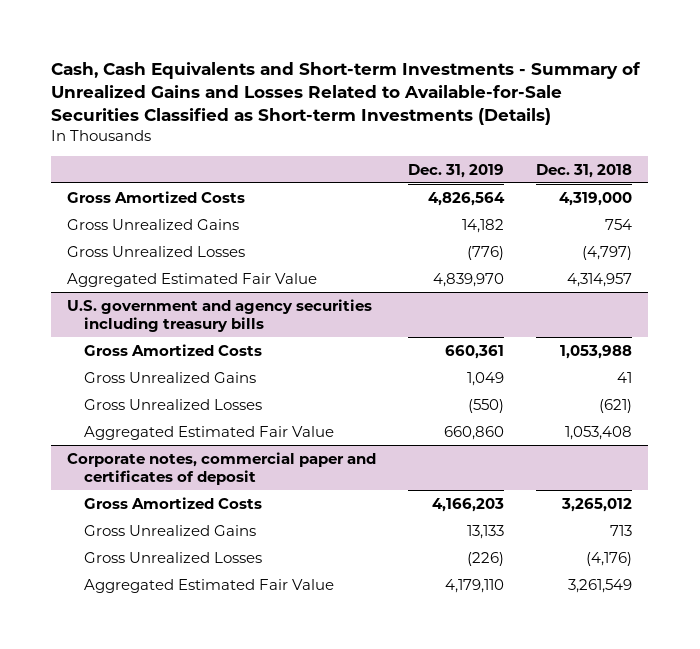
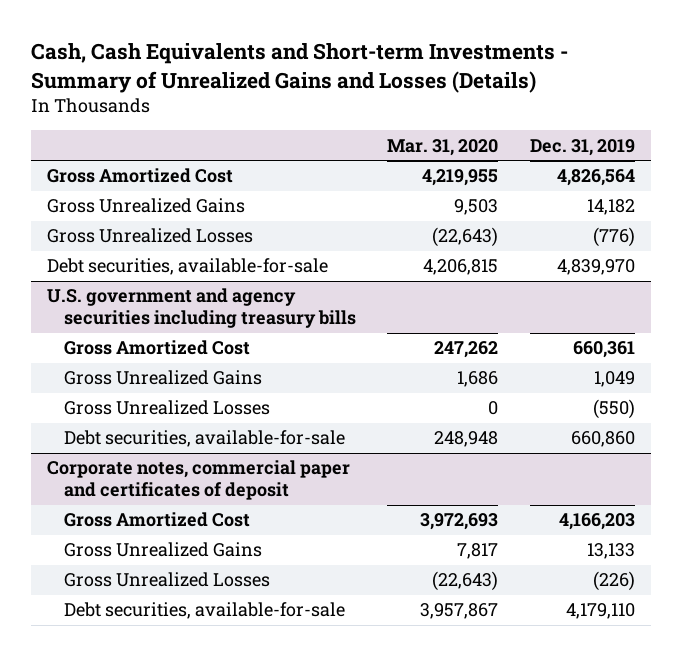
[51,61,642,126] Cash, Cash Equivalents and Short-term Investments - Summary of Unrealized Gains and Losses Related to Available-for-Sale Securities Classified as Short-term Investments (Details) -> [31,43,569,93] Cash, Cash Equivalents and Short-term Investments - Summary of Unrealized Gains and Losses (Details)
[536,163,633,178] Dec. 31, 2018 -> none
none -> [387,138,499,156] Mar. 31, 2020
[67,190,246,203] Gross Amortized Costs -> [46,168,233,184] Gross Amortized Cost
[67,272,318,287] Aggregated Estimated Fair Value -> [46,258,328,276] Debt securities, available-for-sale
[83,343,262,356] Gross Amortized Costs -> [64,340,251,356] Gross Amortized Cost
[83,425,334,440] Aggregated Estimated Fair Value -> [64,430,346,448] Debt securities, available-for-sale
[83,496,262,509] Gross Amortized Costs -> [64,512,251,528] Gross Amortized Cost
[83,578,334,593] Aggregated Estimated Fair Value -> [64,602,346,620] Debt securities, available-for-sale

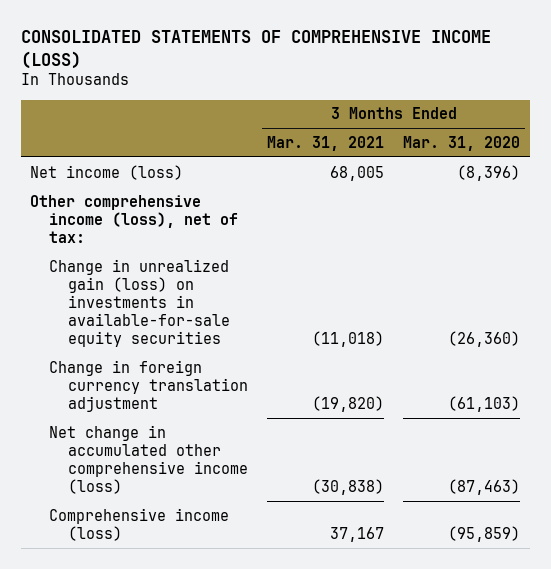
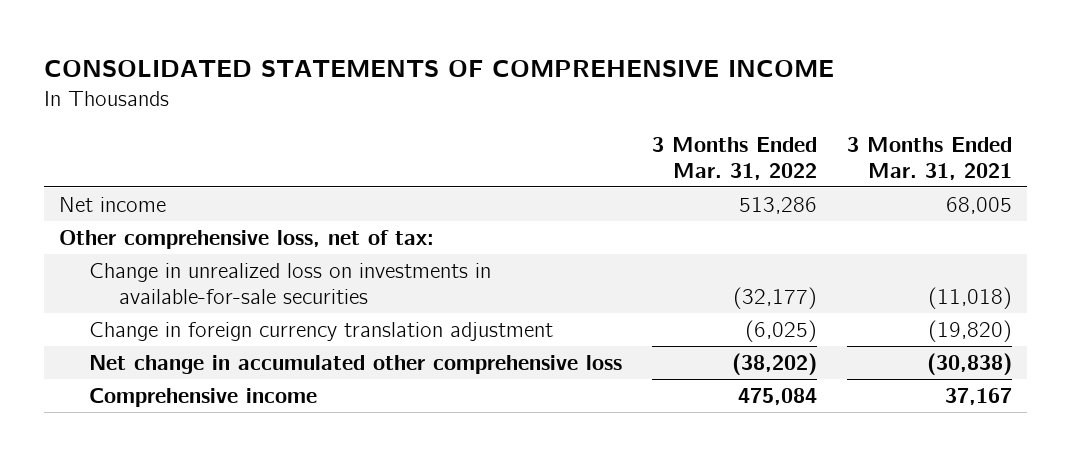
[20,30,491,69] CONSOLIDATED STATEMENTS OF COMPREHENSIVE INCOME (LOSS) -> [43,60,834,78] CONSOLIDATED STATEMENTS OF COMPREHENSIVE INCOME
[403,135,521,151] Mar. 31, 2020 -> none
none -> [652,136,818,180] 3 Months Ended Mar. 31, 2022
[30,164,184,180] Net income (loss) -> [58,197,166,213] Net income
[30,194,239,243] Other comprehensive income (loss), net of tax: -> [58,230,434,250] Other comprehensive loss, net of tax:
[49,258,230,347] Change in unrealized gain (loss) on investments in available-for-sale equity securities -> [88,263,491,304] Change in unrealized loss on investments in available-for-sale securities
[49,424,248,494] Net change in accumulated other comprehensive income (loss) -> [88,355,622,375] Net change in accumulated other comprehensive loss
[49,507,230,541] Comprehensive income (loss) -> [88,388,317,408] Comprehensive income

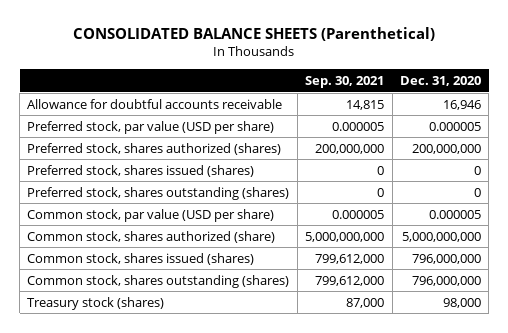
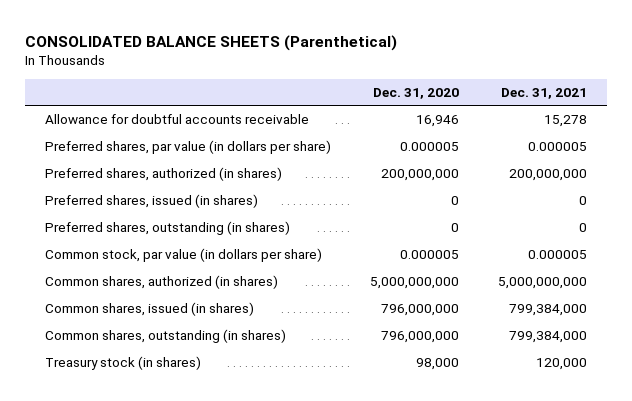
[305,75,385,88] Sep. 30, 2021 -> none
none -> [501,87,588,99] Dec. 31, 2021
[27,120,275,134] Preferred stock, par value (USD per share) -> [44,140,331,155] Preferred shares, par value (in dollars per share)
[27,142,282,155] Preferred stock, shares authorized (shares) -> [44,167,282,182] Preferred shares, authorized (in shares)
[27,164,255,177] Preferred stock, shares issued (shares) -> [44,194,258,209] Preferred shares, issued (in shares)
[27,186,290,200] Preferred stock, shares outstanding (shares) -> [44,221,290,236] Preferred shares, outstanding (in shares)
[27,208,275,222] Common stock, par value (USD per share) -> [44,248,322,263] Common stock, par value (in dollars per share)
[27,230,276,243] Common stock, shares authorized (share) -> [44,275,278,290] Common shares, authorized (in shares)
[27,252,255,265] Common stock, shares issued (shares) -> [44,302,254,317] Common shares, issued (in shares)
[27,274,290,288] Common stock, shares outstanding (shares) -> [44,329,286,344] Common shares, outstanding (in shares)
[27,296,165,310] Treasury stock (shares) -> [44,356,201,371] Treasury stock (in shares)

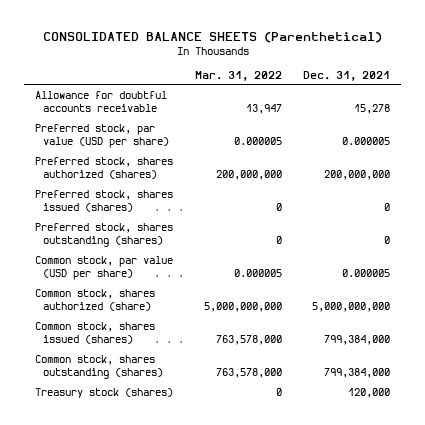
[373,87,460,99] Dec. 31, 2020 -> none
none -> [194,70,282,81] Mar. 31, 2022
[44,140,331,155] Preferred shares, par value (in dollars per share) -> [34,123,170,149] Preferred stock, par value (USD per share)
[44,167,282,182] Preferred shares, authorized (in shares) -> [34,156,173,180] Preferred stock, shares authorized (shares)
[44,194,258,209] Preferred shares, issued (in shares) -> [34,189,173,213] Preferred stock, shares issued (shares)
[44,221,290,236] Preferred shares, outstanding (in shares) -> [34,222,173,248] Preferred stock, shares outstanding (shares)
[44,248,322,263] Common stock, par value (in dollars per share) -> [34,255,173,281] Common stock, par value (USD per share)
[44,275,278,290] Common shares, authorized (in shares) -> [34,288,155,312] Common stock, shares authorized (share)
[44,302,254,317] Common shares, issued (in shares) -> [34,321,155,345] Common stock, shares issued (shares)
[44,329,286,344] Common shares, outstanding (in shares) -> [34,354,164,380] Common stock, shares outstanding (shares)
[44,356,201,371] Treasury stock (in shares) -> [34,387,173,398] Treasury stock (shares)

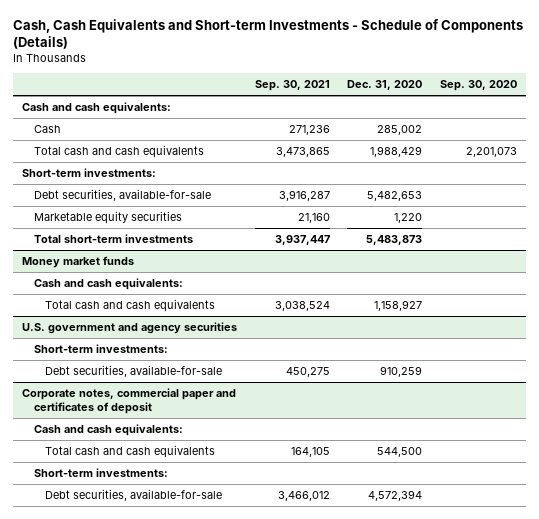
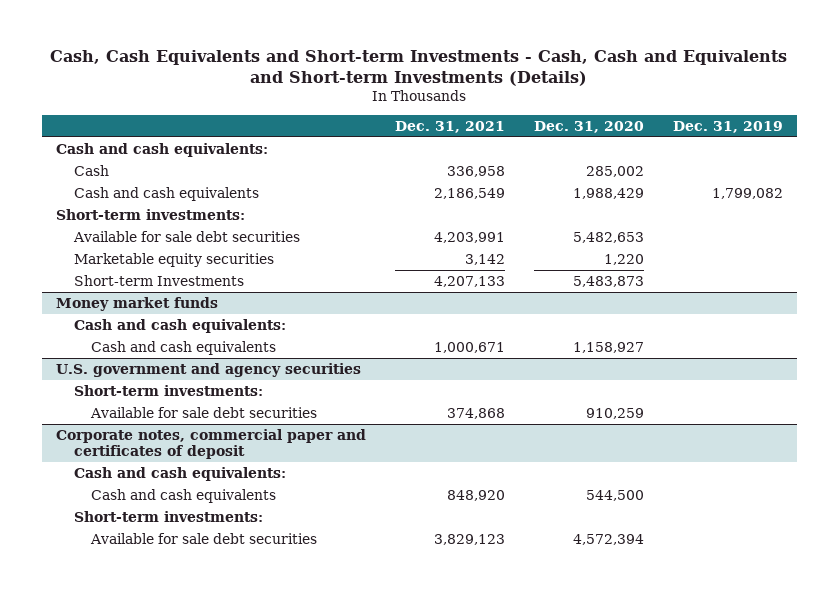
[12,18,523,50] Cash, Cash Equivalents and Short-term Investments - Schedule of Components (Details) -> [50,50,788,87] Cash, Cash Equivalents and Short-term Investments - Cash, Cash and Equivalents and Short-term Investments (Details)
[254,80,330,92] Sep. 30, 2021 -> none
[440,80,518,92] Sep. 30, 2020 -> none
none -> [394,120,505,133] Dec. 31, 2021
none -> [672,120,783,133] Dec. 31, 2019
[33,144,204,158] Total cash and cash equivalents -> [73,186,259,201] Cash and cash equivalents
[33,188,211,201] Debt securities, available-for-sale -> [72,230,300,242] Available for sale debt securities
[33,233,193,243] Total short-term investments -> [73,274,244,286] Short-term Investments
[45,298,216,312] Total cash and cash equivalents -> [91,340,277,355] Cash and cash equivalents
[45,364,223,377] Debt securities, available-for-sale -> [90,406,318,418] Available for sale debt securities
[45,444,216,458] Total cash and cash equivalents -> [91,488,277,503] Cash and cash equivalents
[45,488,223,501] Debt securities, available-for-sale -> [90,532,318,544] Available for sale debt securities

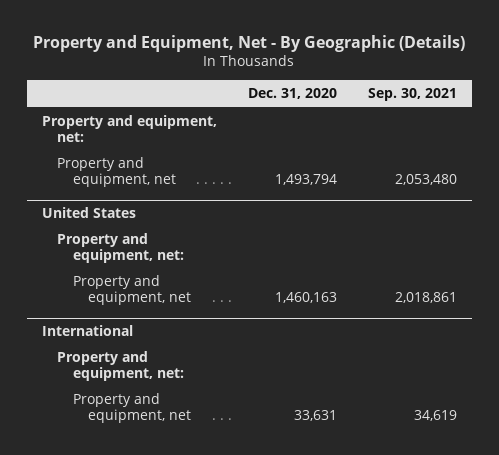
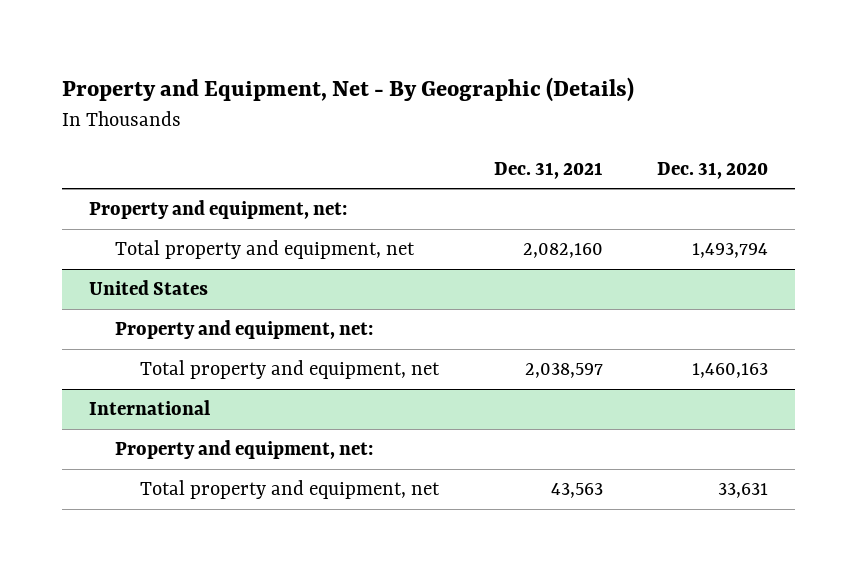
[367,88,457,102] Sep. 30, 2021 -> none
none -> [493,161,603,179] Dec. 31, 2021
[57,157,176,188] Property and equipment, net -> [114,240,415,260] Total property and equipment, net
[72,275,191,306] Property and equipment, net -> [140,360,441,380] Total property and equipment, net
[72,393,191,424] Property and equipment, net -> [140,480,441,500] Total property and equipment, net

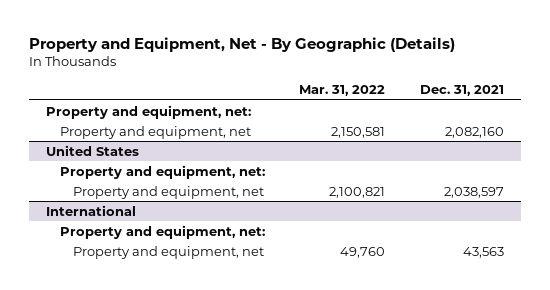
[657,161,769,179] Dec. 31, 2020 -> none
none -> [299,84,386,96] Mar. 31, 2022
[114,240,415,260] Total property and equipment, net -> [59,125,251,139] Property and equipment, net
[140,360,441,380] Total property and equipment, net -> [72,185,264,199] Property and equipment, net
[140,480,441,500] Total property and equipment, net -> [72,245,264,259] Property and equipment, net

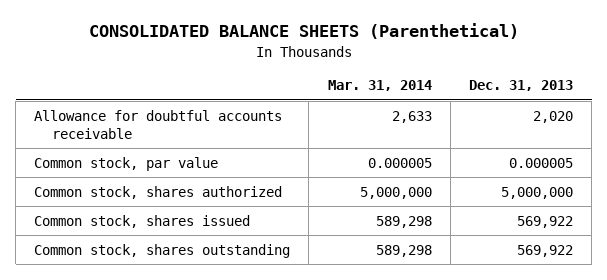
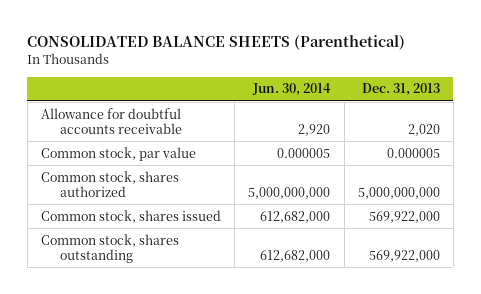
[327,80,432,92] Mar. 31, 2014 -> none
none -> [252,83,332,97] Jun. 30, 2014
[501,186,574,199] 5,000,000 -> [357,186,440,199] 5,000,000,000
[517,215,574,228] 569,922 -> [368,210,440,223] 569,922,000
[517,244,574,257] 569,922 -> [368,249,440,262] 569,922,000

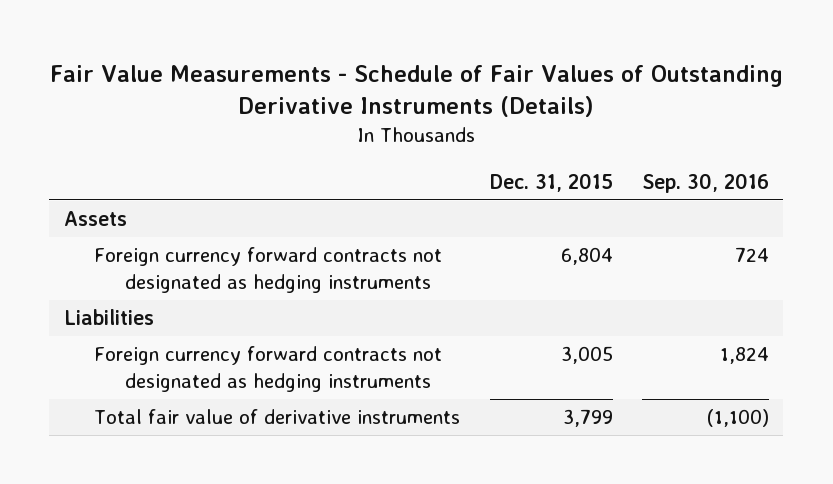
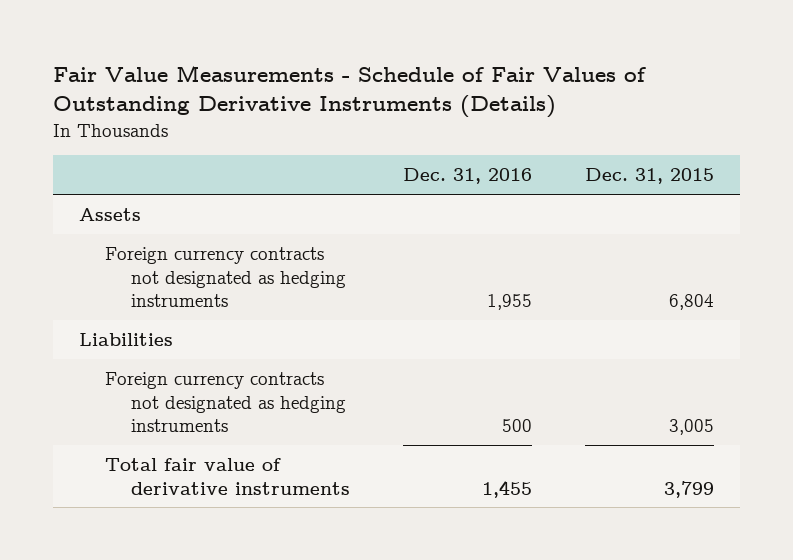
[641,172,769,193] Sep. 30, 2016 -> none
none -> [403,168,533,185] Dec. 31, 2016
[94,247,443,293] Foreign currency forward contracts not designated as hedging instruments -> [105,246,347,308] Foreign currency contracts not designated as hedging instruments
[94,346,443,392] Foreign currency forward contracts not designated as hedging instruments -> [105,371,347,433] Foreign currency contracts not designated as hedging instruments

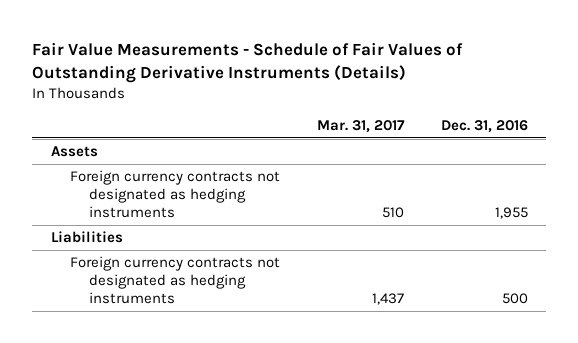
[585,168,715,185] Dec. 31, 2015 -> none
none -> [316,119,405,133] Mar. 31, 2017
[105,457,351,495] Total fair value of derivative instruments -> none

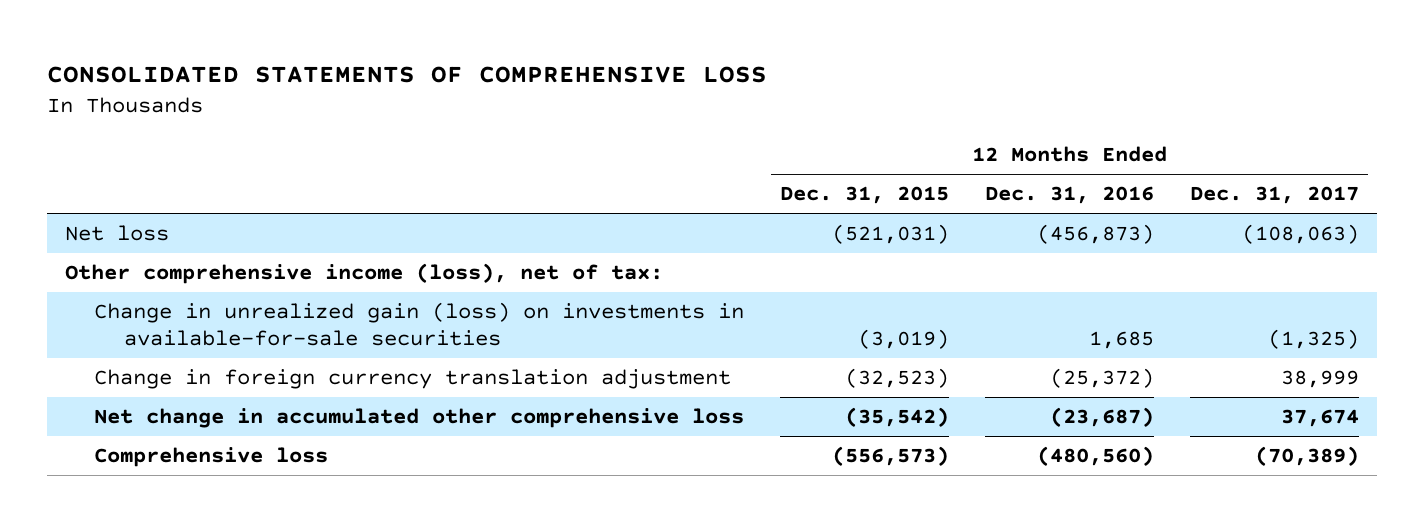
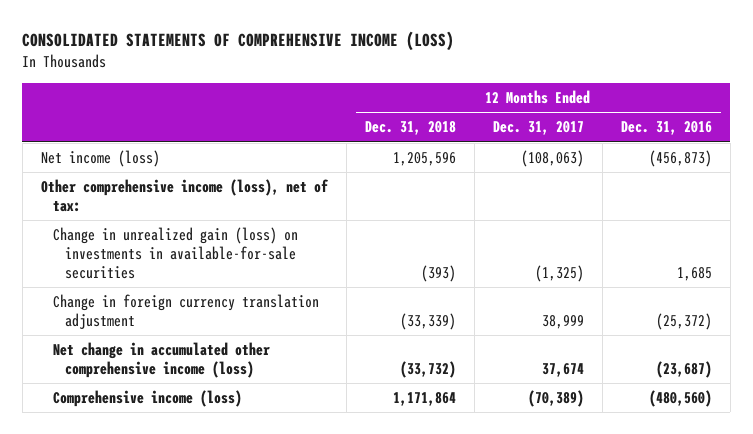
[46,65,767,83] CONSOLIDATED STATEMENTS OF COMPREHENSIVE LOSS -> [22,31,455,52] CONSOLIDATED STATEMENTS OF COMPREHENSIVE INCOME (LOSS)
[780,186,950,205] Dec. 31, 2015 -> none
none -> [364,121,456,136] Dec. 31, 2018
[64,225,169,242] Net loss -> [40,150,160,168] Net income (loss)
[94,408,745,429] Net change in accumulated other comprehensive loss -> [53,342,271,379] Net change in accumulated other comprehensive income (loss)
[94,447,329,468] Comprehensive loss -> [53,390,243,408] Comprehensive income (loss)

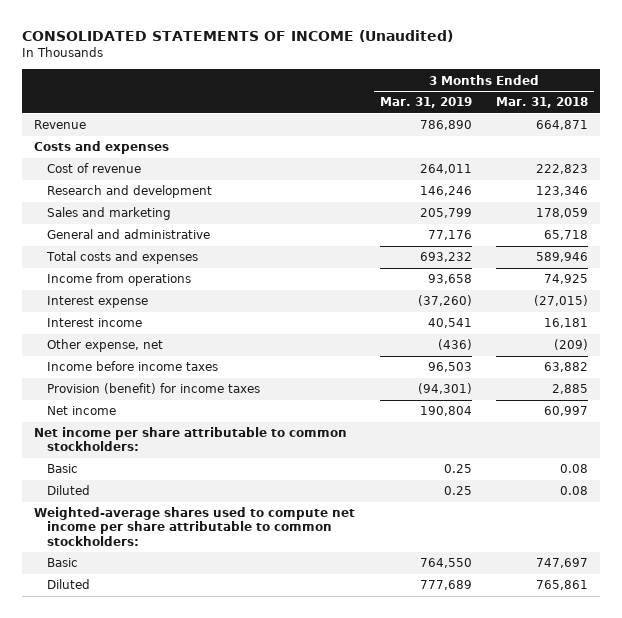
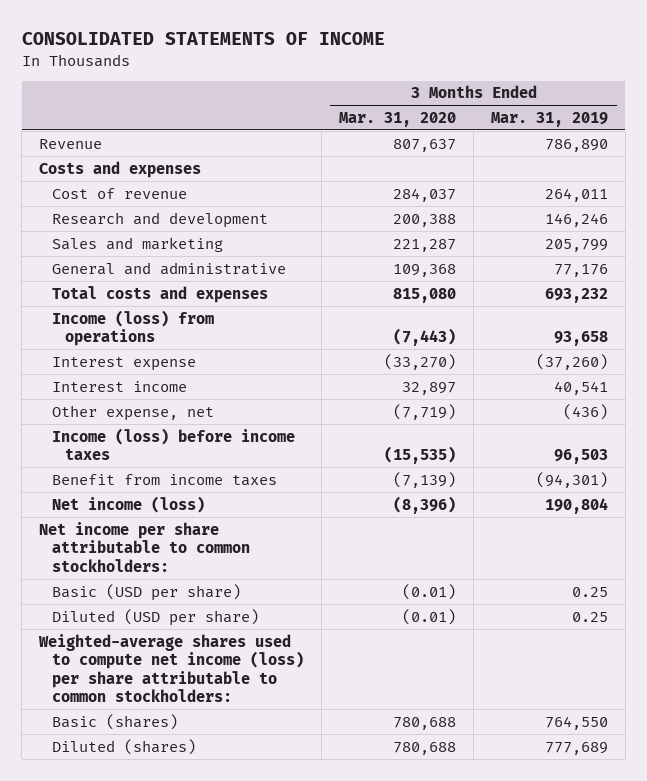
[22,29,454,42] CONSOLIDATED STATEMENTS OF INCOME (Unaudited) -> [21,32,385,46] CONSOLIDATED STATEMENTS OF INCOME
[495,97,588,109] Mar. 31, 2018 -> none
none -> [339,111,457,127] Mar. 31, 2020
[46,273,191,287] Income from operations -> [52,309,215,347] Income (loss) from operations
[46,361,218,372] Income before income taxes -> [52,427,296,461] Income (loss) before income taxes
[46,383,260,395] Provision (benefit) for income taxes -> [52,473,278,486] Benefit from income taxes
[46,406,116,416] Net income -> [52,495,206,513] Net income (loss)
[46,464,78,474] Basic -> [52,583,242,601] Basic (USD per share)
[46,485,90,496] Diluted -> [52,608,260,626] Diluted (USD per share)
[34,507,356,546] Weighted-average shares used to compute net income per share attributable to common stockholders: -> [38,633,305,703] Weighted-average shares used to compute net income (loss) per share attributable to common stockholders:
[46,558,78,568] Basic -> [52,713,179,730] Basic (shares)
[46,579,90,590] Diluted -> [52,738,197,755] Diluted (shares)

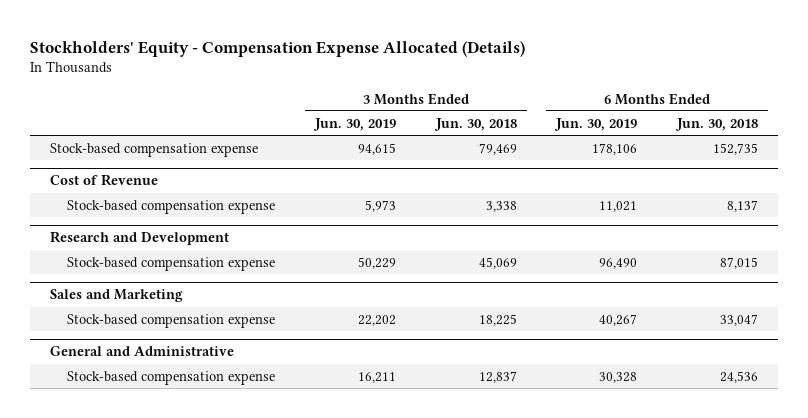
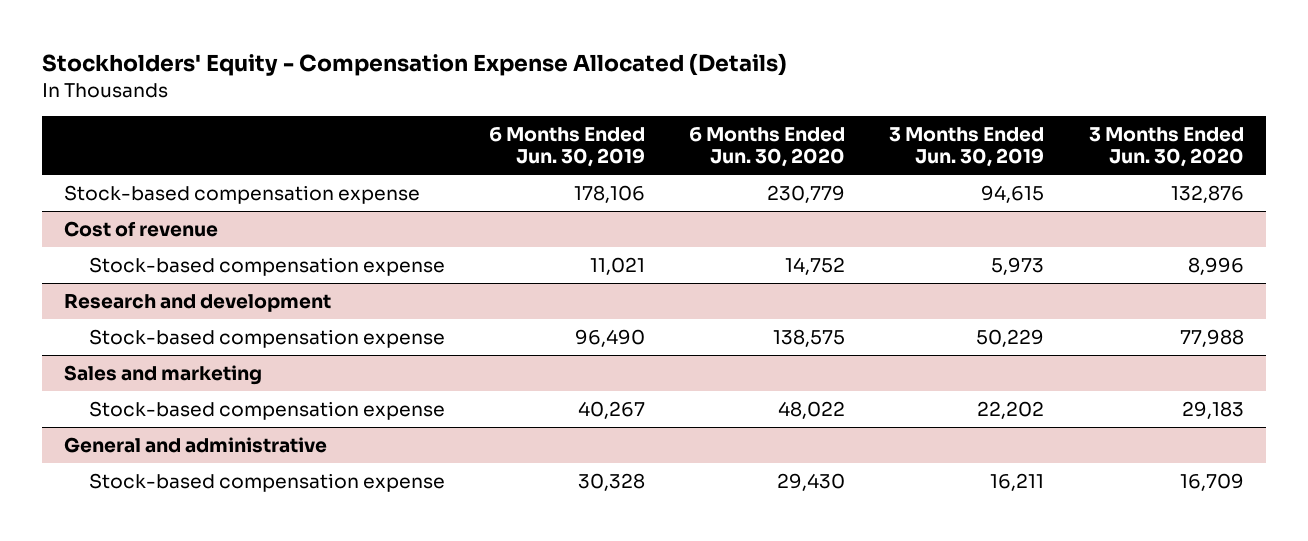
[433,117,517,131] Jun. 30, 2018 -> none
[675,117,759,131] Jun. 30, 2018 -> none
none -> [689,126,846,168] 6 Months Ended Jun. 30, 2020
none -> [1088,126,1244,168] 3 Months Ended Jun. 30, 2020
[49,174,158,187] Cost of Revenue -> [63,220,218,237] Cost of revenue
[49,231,229,246] Research and Development -> [63,293,331,312] Research and development
[49,289,183,303] Sales and Marketing -> [63,364,262,385] Sales and marketing
[49,346,234,357] General and Administrative -> [63,436,327,453] General and administrative

